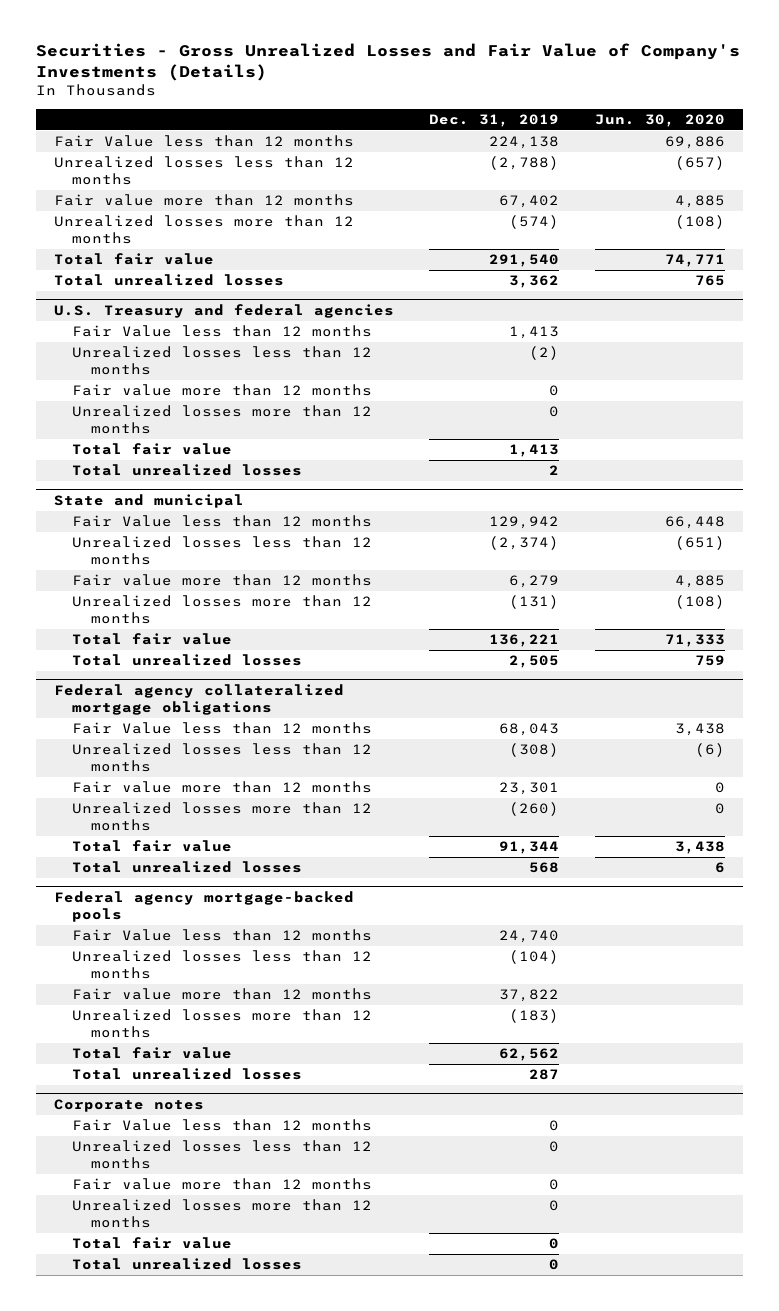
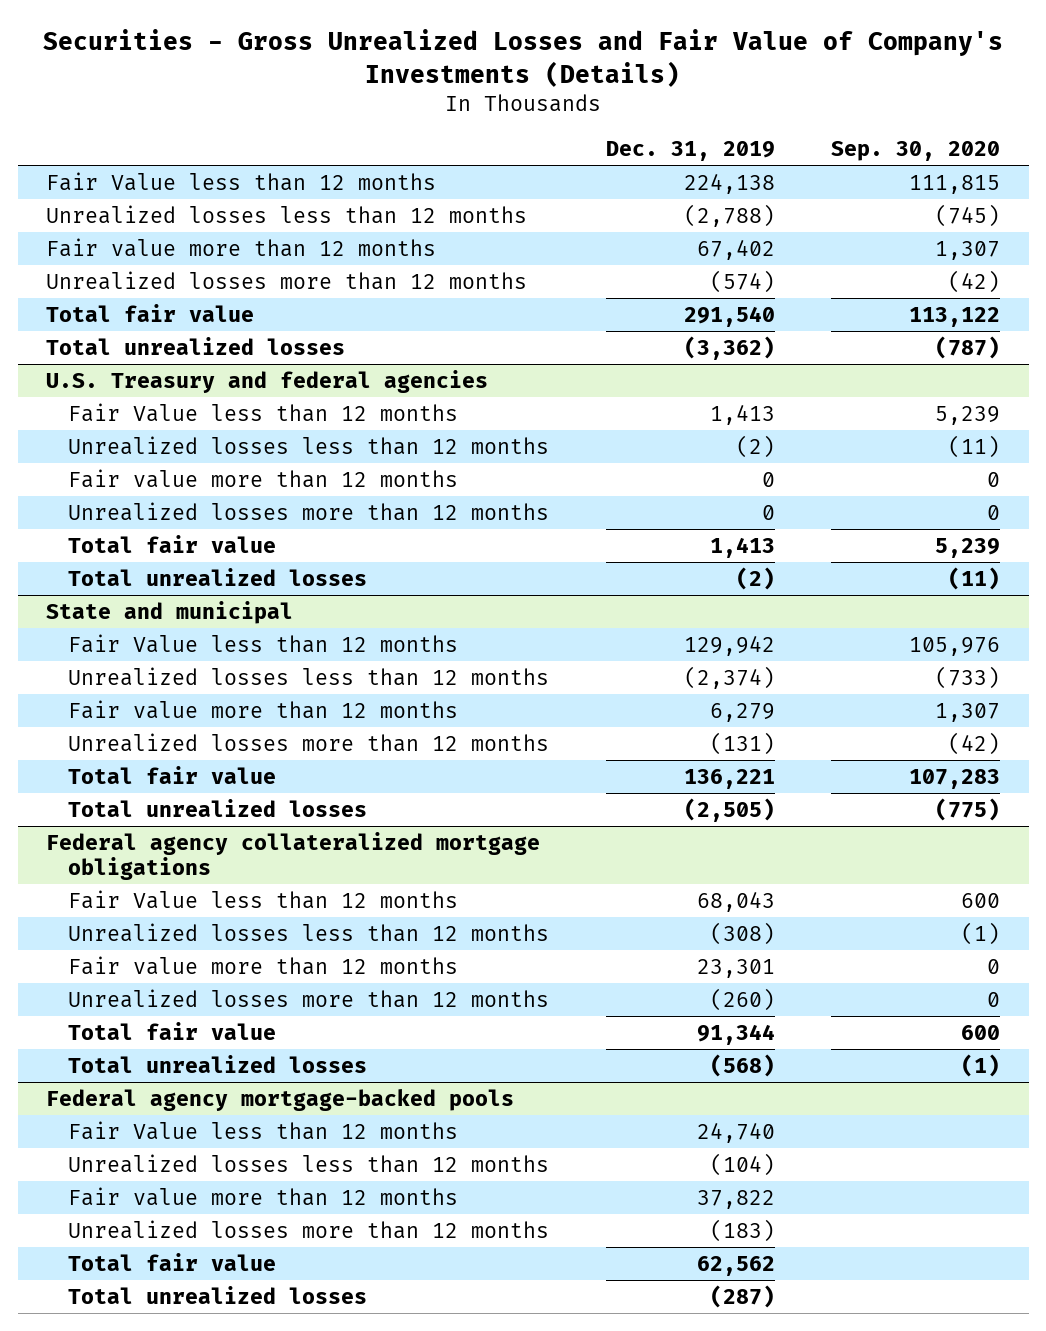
[595,113,726,127] Jun. 30, 2020 -> none
none -> [831,140,1001,161] Sep. 30, 2020
[509,275,560,289] 3,362 -> [683,336,775,361] (3,362)
[549,465,560,476] 2 -> [735,567,775,591] (2)
[509,655,560,669] 2,505 -> [683,798,775,823] (2,505)
[529,862,560,874] 568 -> [709,1054,775,1078] (568)
[53,1098,204,1112] Corporate notes -> none
[72,1119,373,1132] Fair Value less than 12 months -> none
[72,1140,373,1170] Unrealized losses less than 12 months -> none
[72,1178,373,1191] Fair value more than 12 months -> none
[72,1199,373,1229] Unrealized losses more than 12 months -> none
[72,1237,233,1250] Total fair value -> none
[72,1258,303,1271] Total unrealized losses -> none
[529,1069,560,1081] 287 -> [709,1285,775,1309] (287)

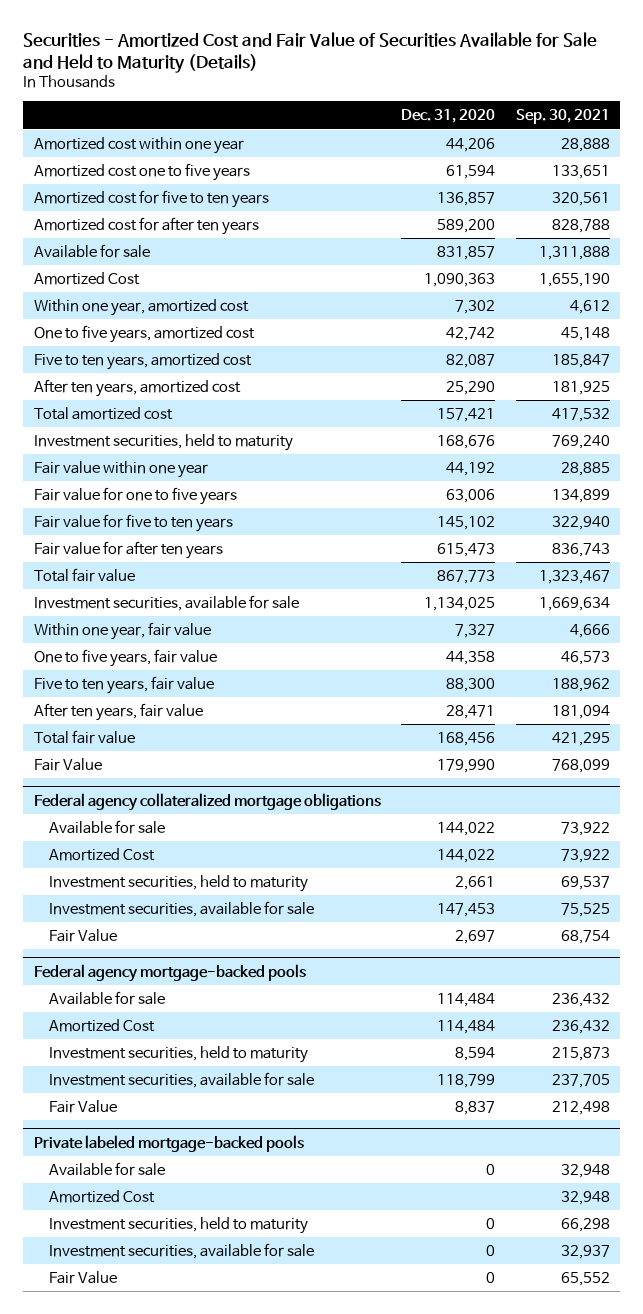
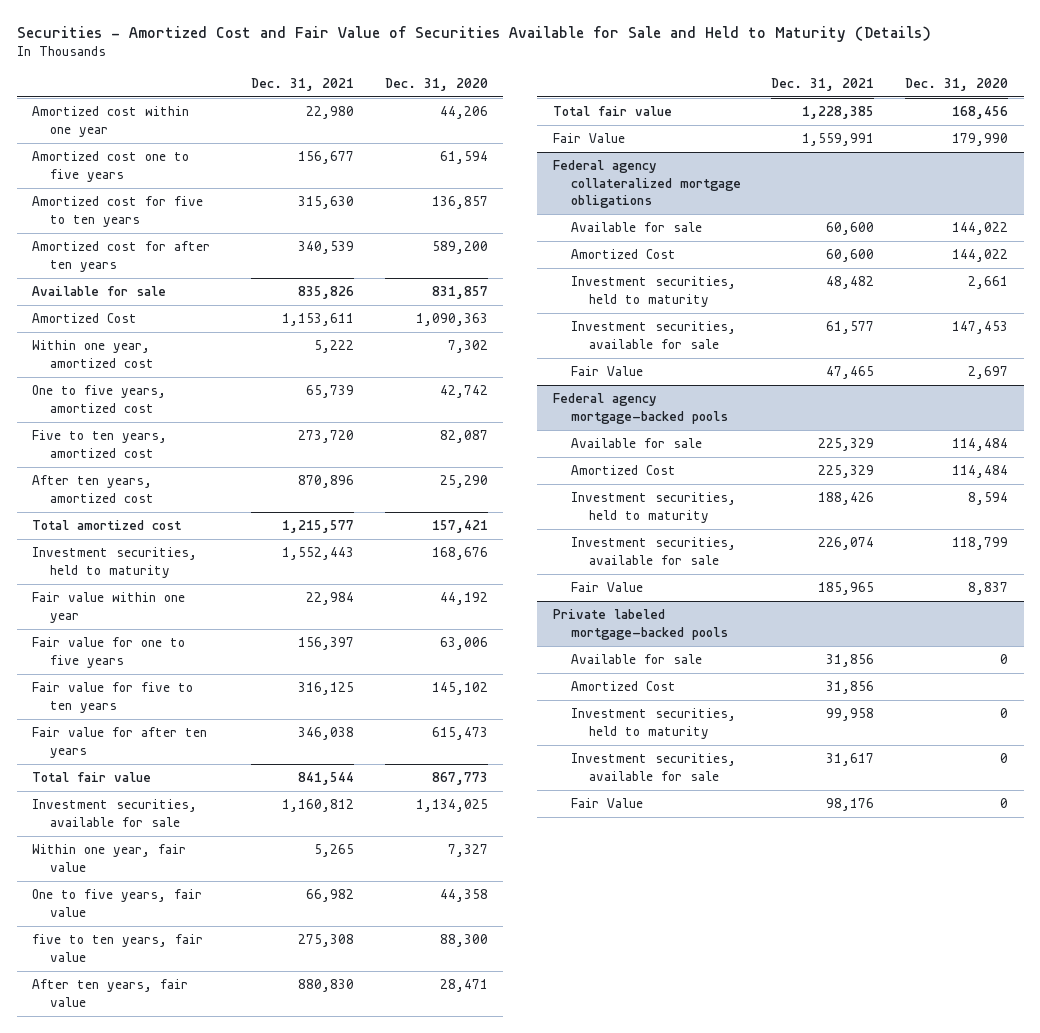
[515,109,610,125] Sep. 30, 2021 -> none
none -> [250,78,354,92] Dec. 31, 2021
[33,675,214,694] Five to ten years, fair value -> [32,934,204,962] five to ten years, fair value

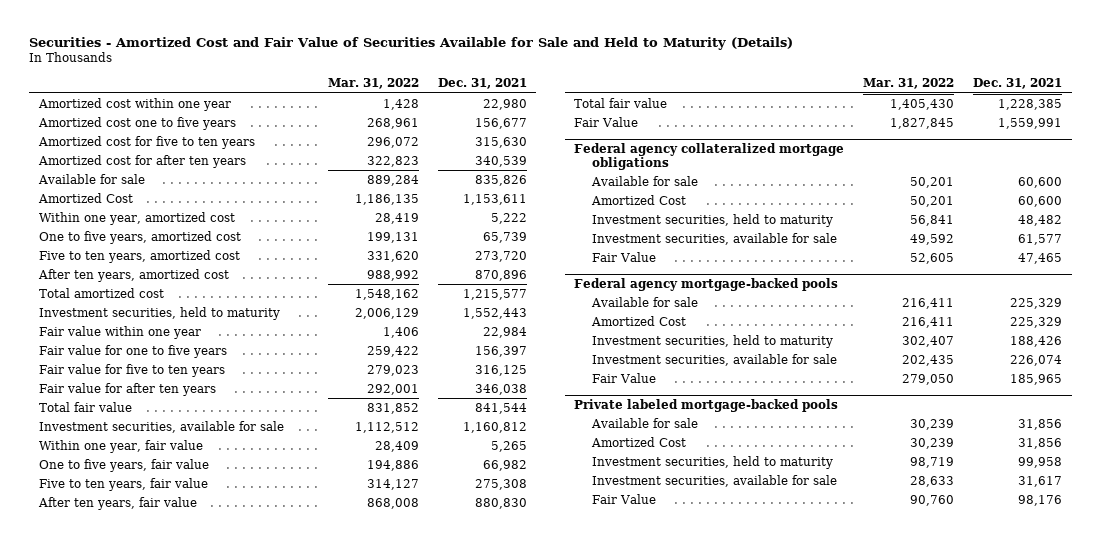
[384,78,488,92] Dec. 31, 2020 -> none
none -> [327,78,419,90] Mar. 31, 2022
[32,934,204,962] five to ten years, fair value -> [38,477,208,491] Five to ten years, fair value

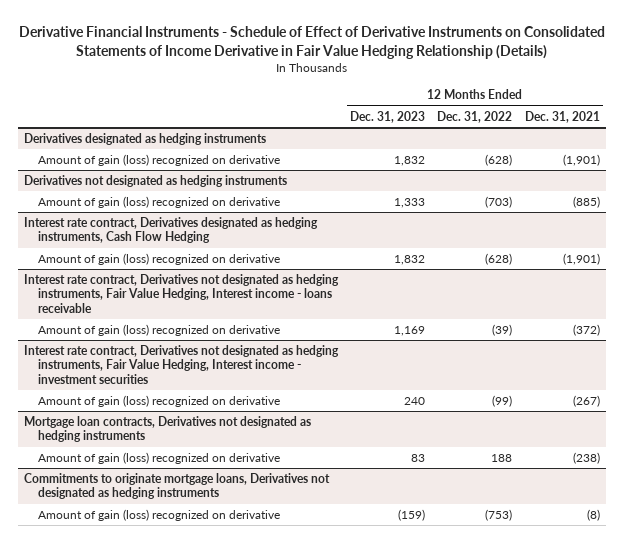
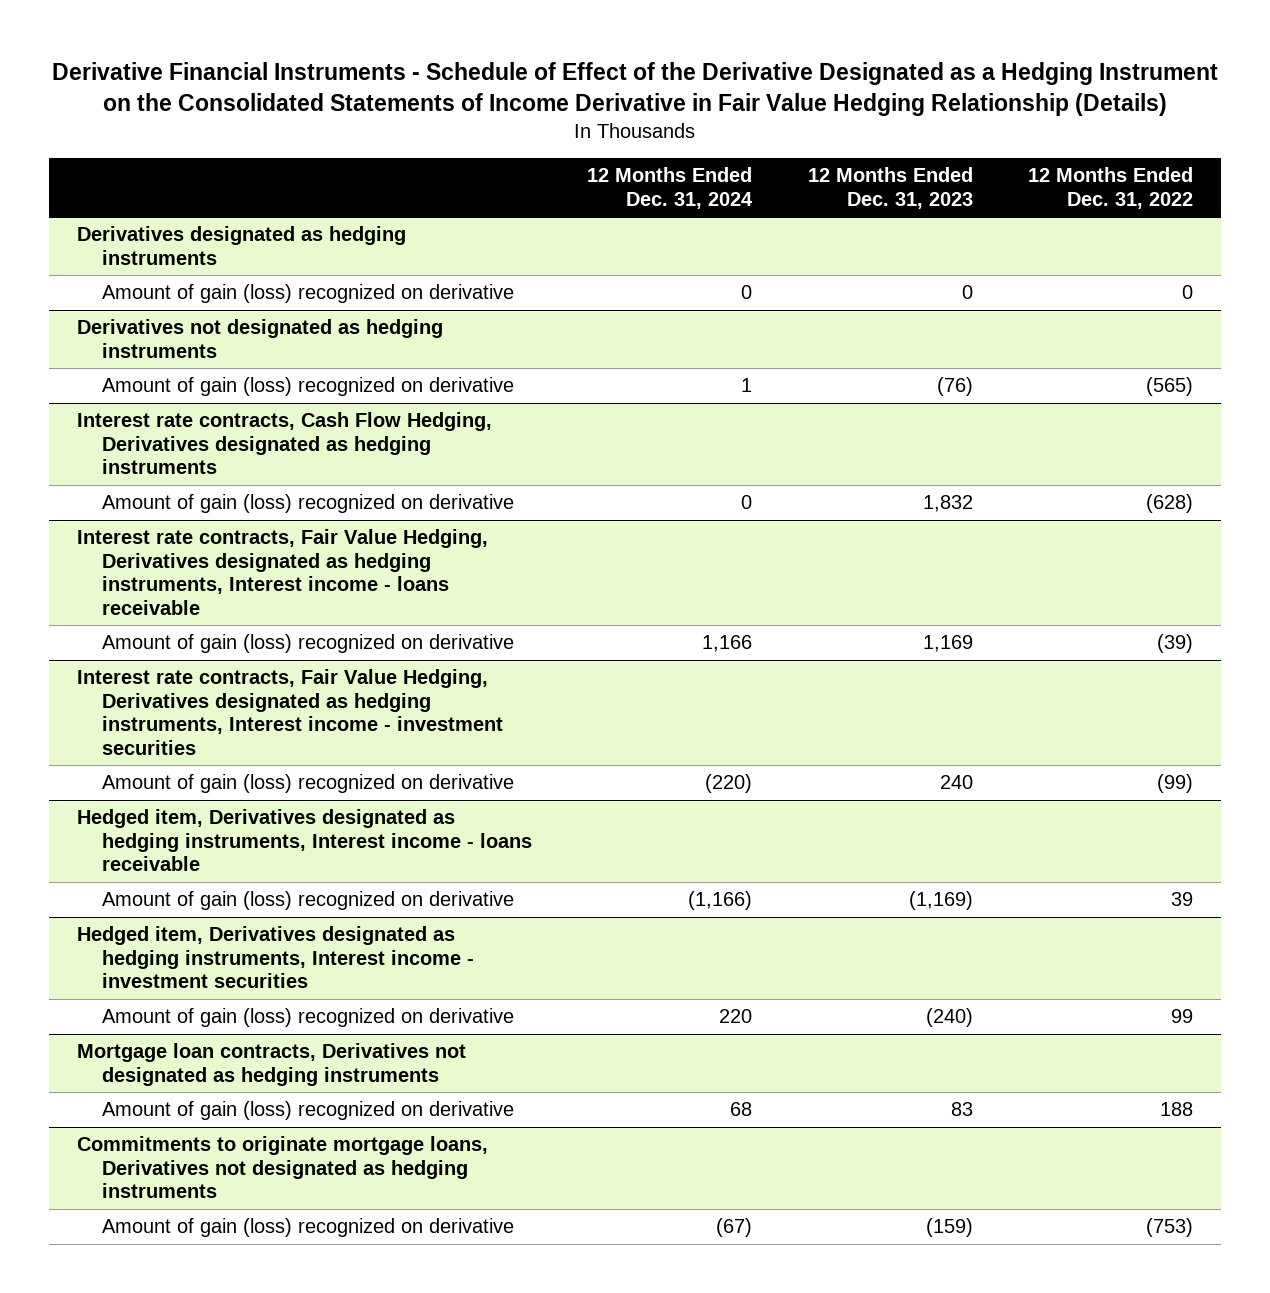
[18,25,605,59] Derivative Financial Instruments - Schedule of Effect of Derivative Instruments on Consolidated Statements of Income Derivative in Fair Value Hedging Relationship (Details) -> [52,62,1219,117] Derivative Financial Instruments - Schedule of Effect of the Derivative Designated as a Hedging Instrument on the Consolidated Statements of Income Derivative in Fair Value Hedging Relationship (Details)
[524,110,600,123] Dec. 31, 2021 -> none
none -> [587,167,754,209] 12 Months Ended Dec. 31, 2024
[394,156,426,167] 1,832 -> [961,285,973,300] 0
[485,154,513,167] (628) -> [1182,285,1194,300] 0
[394,198,426,209] 1,333 -> [936,377,973,397] (76)
[485,196,513,209] (703) -> [1146,377,1194,397] (565)
[24,217,319,244] Interest rate contract, Derivatives designated as hedging instruments, Cash Flow Hedging -> [76,412,492,475] Interest rate contracts, Cash Flow Hedging, Derivatives designated as hedging instruments
[24,274,340,313] Interest rate contract, Derivatives not designated as hedging instruments, Fair Value Hedging, Interest income - loans receivable -> [76,529,488,615] Interest rate contracts, Fair Value Hedging, Derivatives designated as hedging instruments, Interest income - loans receivable
[24,345,340,384] Interest rate contract, Derivatives not designated as hedging instruments, Fair Value Hedging, Interest income - investment securities -> [76,669,503,755] Interest rate contracts, Fair Value Hedging, Derivatives designated as hedging instruments, Interest income - investment securities
none -> [76,809,532,872] Hedged item, Derivatives designated as hedging instruments, Interest income - loans receivable
none -> [101,891,514,911] Amount of gain (loss) recognized on derivative
none -> [76,926,474,989] Hedged item, Derivatives designated as hedging instruments, Interest income - investment securities
none -> [101,1008,514,1028] Amount of gain (loss) recognized on derivative

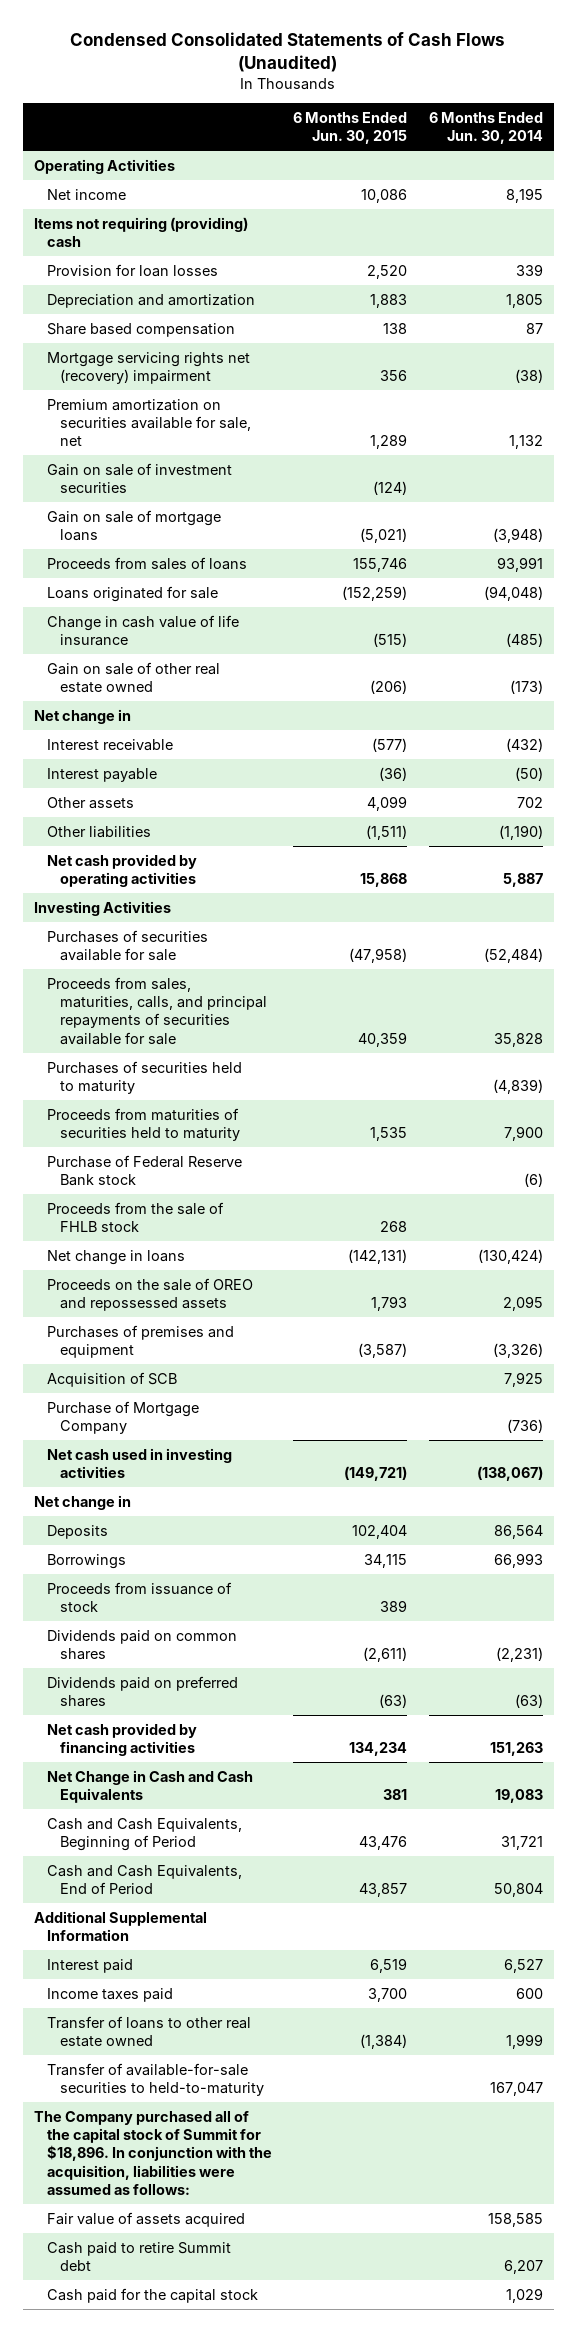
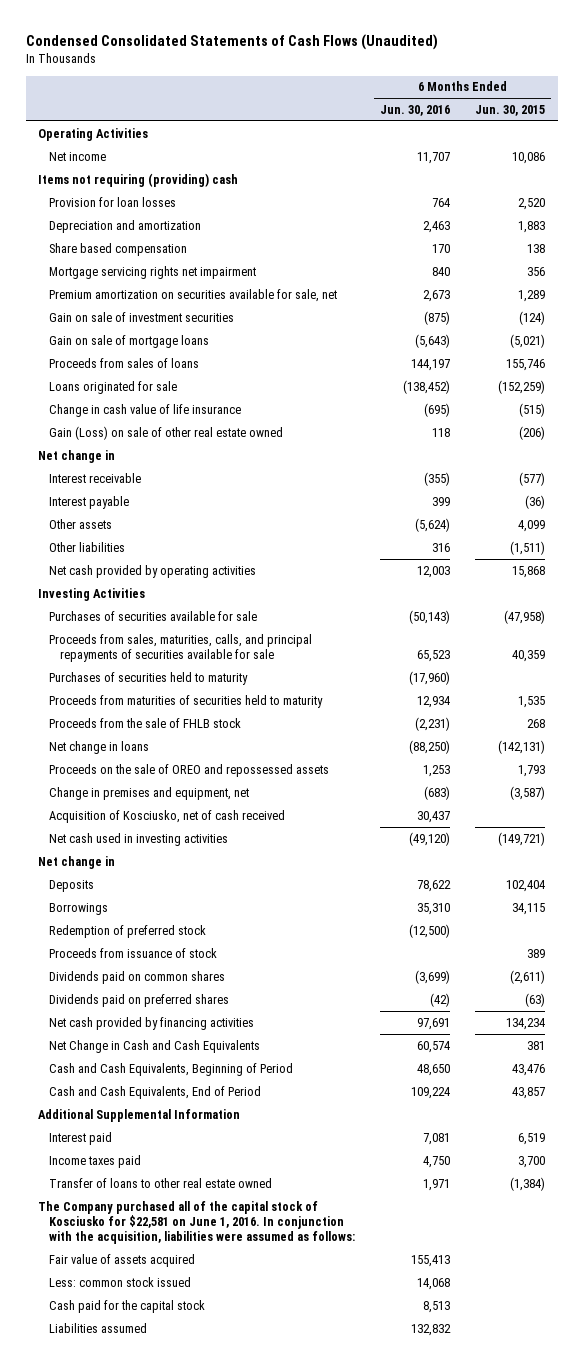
[428,112,543,145] 6 Months Ended Jun. 30, 2014 -> none
none -> [380,104,451,116] Jun. 30, 2016
[46,351,250,385] Mortgage servicing rights net (recovery) impairment -> [49,265,257,279] Mortgage servicing rights net impairment
[46,661,220,694] Gain on sale of other real estate owned -> [49,425,284,440] Gain (Loss) on sale of other real estate owned
[46,1154,242,1187] Purchase of Federal Reserve Bank stock -> none
[46,1400,199,1435] Purchase of Mortgage Company -> none
[46,1324,234,1359] Purchases of premises and equipment -> [49,786,250,800] Change in premises and equipment, net
[46,1371,177,1387] Acquisition of SCB -> [49,809,286,823] Acquisition of Kosciusko, net of cash received
none -> [49,924,207,938] Redemption of preferred stock
[46,2062,264,2097] Transfer of available-for-sale securities to held-to-maturity -> none
[33,2110,272,2195] The Company purchased all of the capital stock of Summit for $18,896. In conjunction with the acquisition, liabilities were assumed as follows: -> [38,1200,356,1245] The Company purchased all of the capital stock of Kosciusko for $22,581 on June 1, 2016. In conjunction with the acquisition, liabilities were assumed as follows:
[46,2241,231,2272] Cash paid to retire Summit debt -> none
none -> [49,1276,192,1287] Less: common stock issued
none -> [49,1322,148,1333] Liabilities assumed

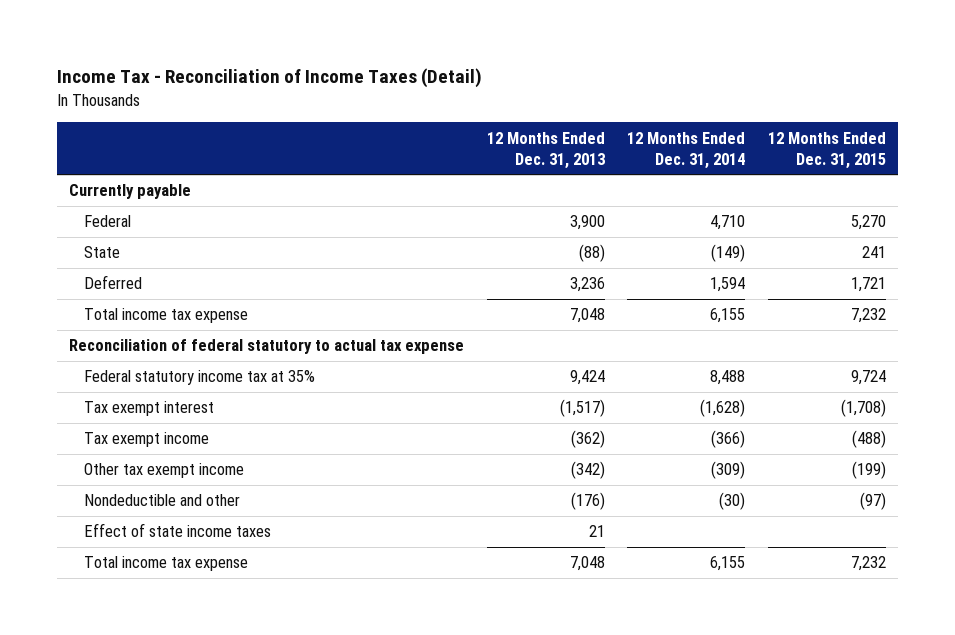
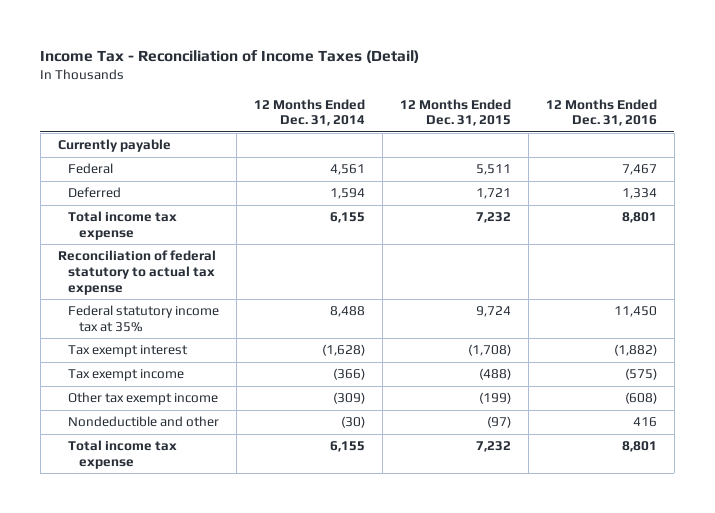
[486,131,605,169] 12 Months Ended Dec. 31, 2013 -> none
none -> [545,98,657,127] 12 Months Ended Dec. 31, 2016
[83,246,120,259] State -> none
[710,215,746,231] 4,710 -> [330,164,366,176] 4,561
[851,215,887,231] 5,270 -> [476,164,512,176] 5,511
[83,523,271,538] Effect of state income taxes -> none

